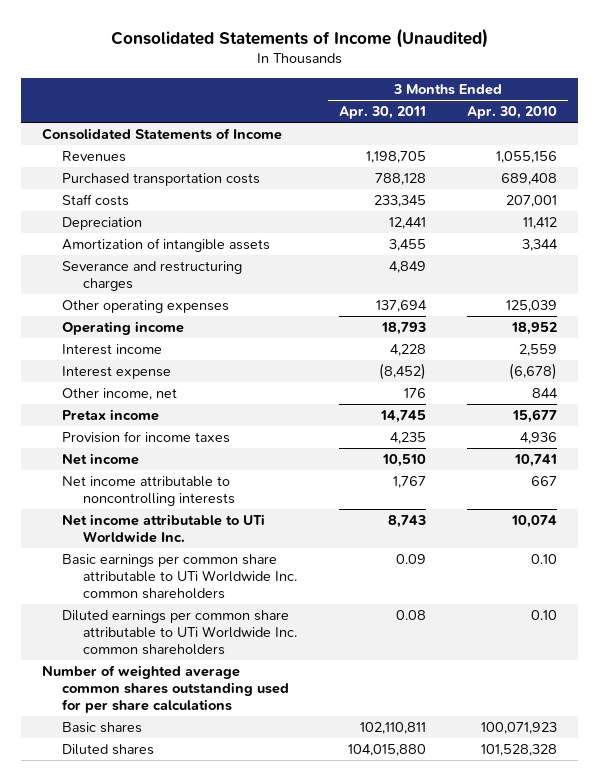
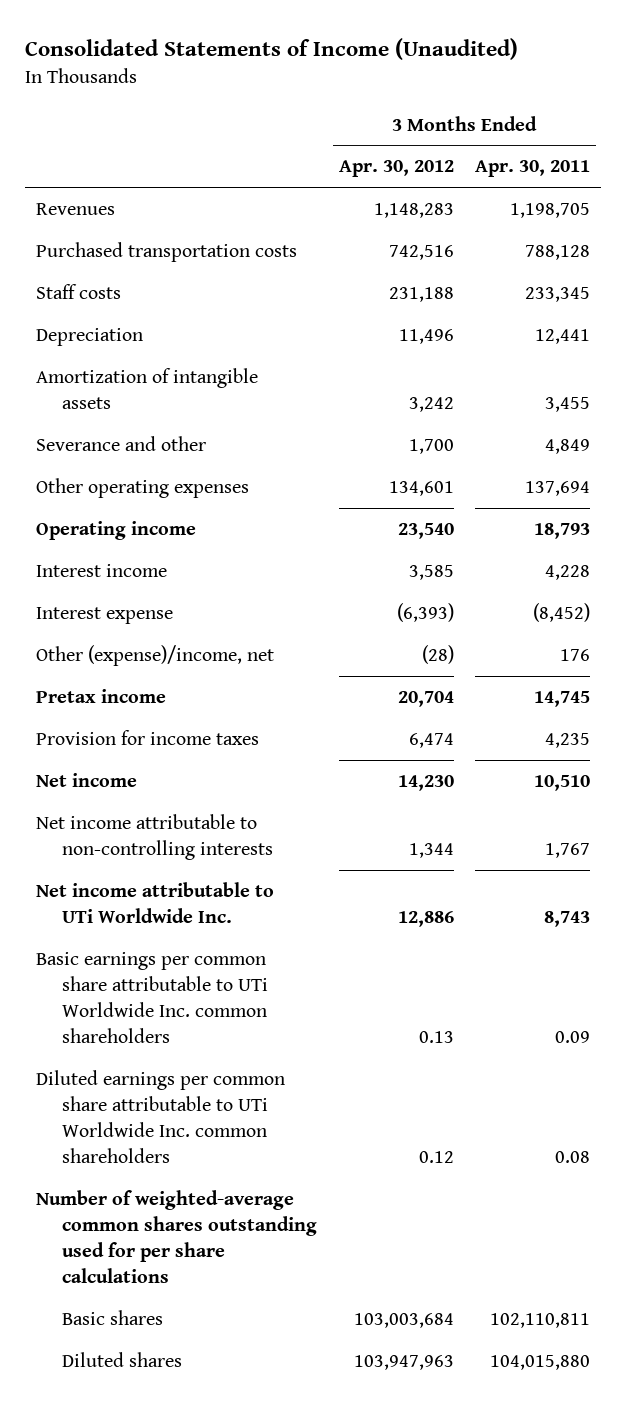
[467,106,558,120] Apr. 30, 2010 -> none
none -> [338,160,454,178] Apr. 30, 2012
[41,128,282,141] Consolidated Statements of Income -> none
[62,261,243,292] Severance and restructuring charges -> [35,436,206,452] Severance and other
[62,388,178,401] Other income, net -> [35,645,274,667] Other (expense)/income, net
[62,476,235,507] Net income attributable to noncontrolling interests -> [35,814,274,861] Net income attributable to non-controlling interests
[41,665,290,714] Number of weighted average common shares outstanding used for per share calculations -> [35,1190,318,1284] Number of weighted-average common shares outstanding used for per share calculations

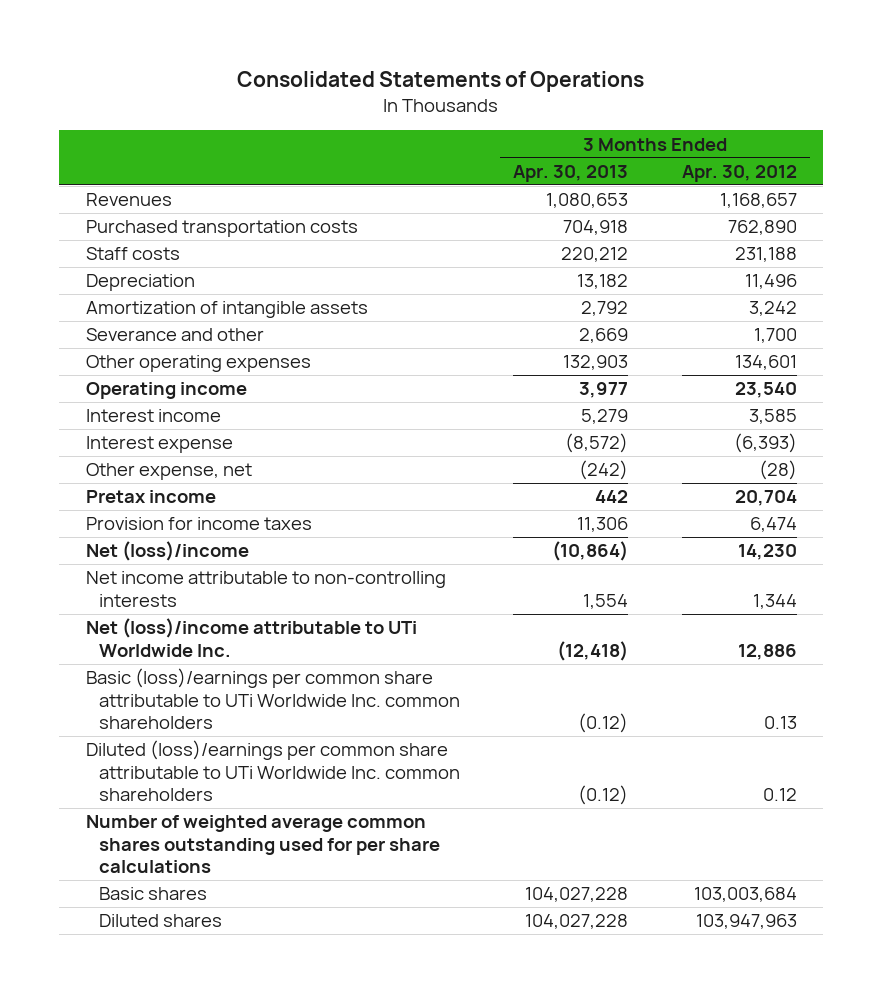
[24,38,518,61] Consolidated Statements of Income (Unaudited) -> [237,71,645,93] Consolidated Statements of Operations
[475,160,591,178] Apr. 30, 2011 -> none
none -> [513,164,629,182] Apr. 30, 2013
[373,203,454,219] 1,148,283 -> [719,193,797,209] 1,168,657
[388,245,454,261] 742,516 -> [727,220,797,236] 762,890
[35,645,274,667] Other (expense)/income, net -> [85,463,252,481] Other expense, net
[35,773,137,788] Net income -> [85,541,249,562] Net (loss)/income
[35,882,274,924] Net income attributable to UTi Worldwide Inc. -> [85,618,417,657] Net (loss)/income attributable to UTi Worldwide Inc.
[35,952,269,1044] Basic earnings per common share attributable to UTi Worldwide Inc. common shareholders -> [85,668,460,729] Basic (loss)/earnings per common share attributable to UTi Worldwide Inc. common shareholders
[35,1070,285,1164] Diluted earnings per common share attributable to UTi Worldwide Inc. common shareholders -> [85,740,460,801] Diluted (loss)/earnings per common share attributable to UTi Worldwide Inc. common shareholders
[35,1190,318,1284] Number of weighted-average common shares outstanding used for per share calculations -> [85,815,440,873] Number of weighted average common shares outstanding used for per share calculations

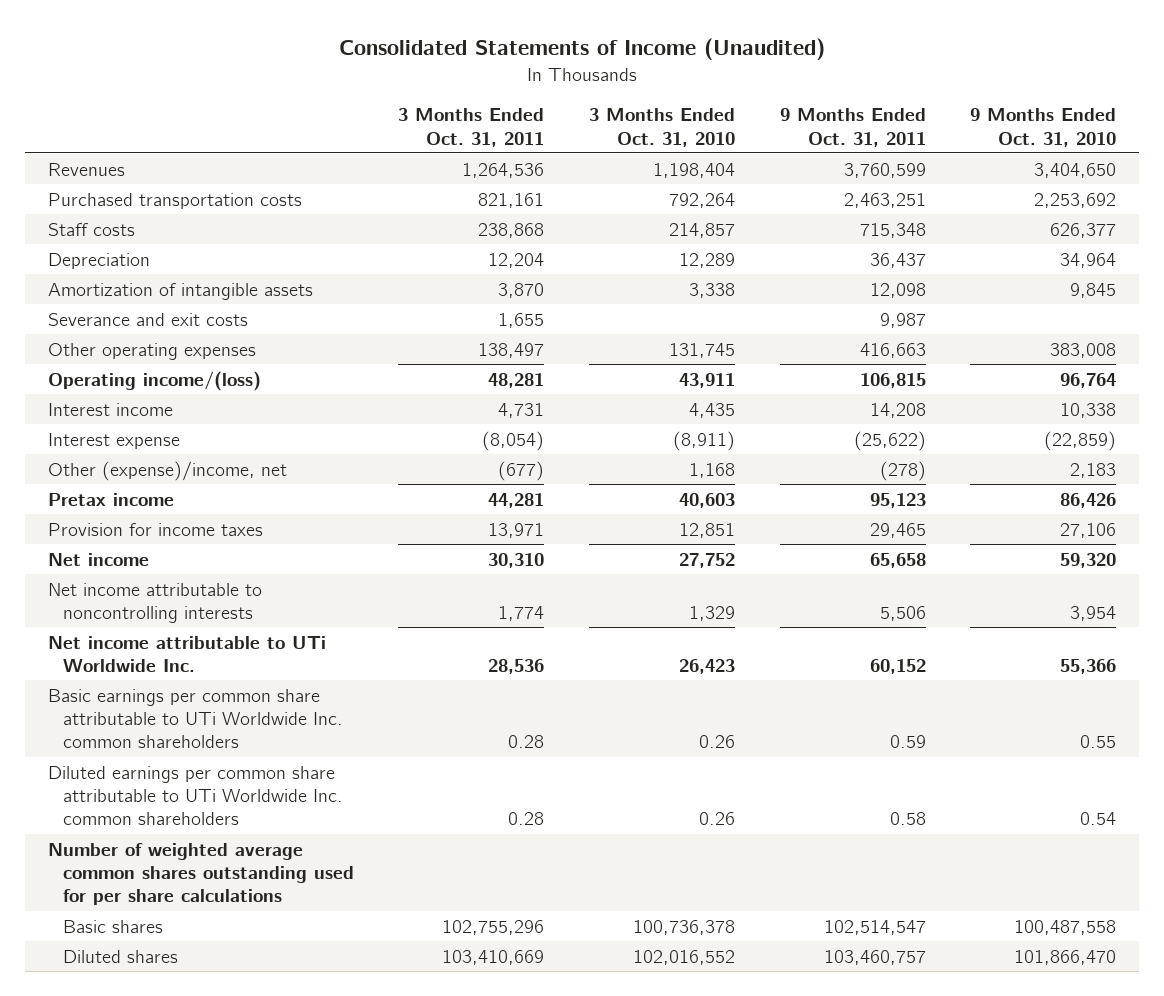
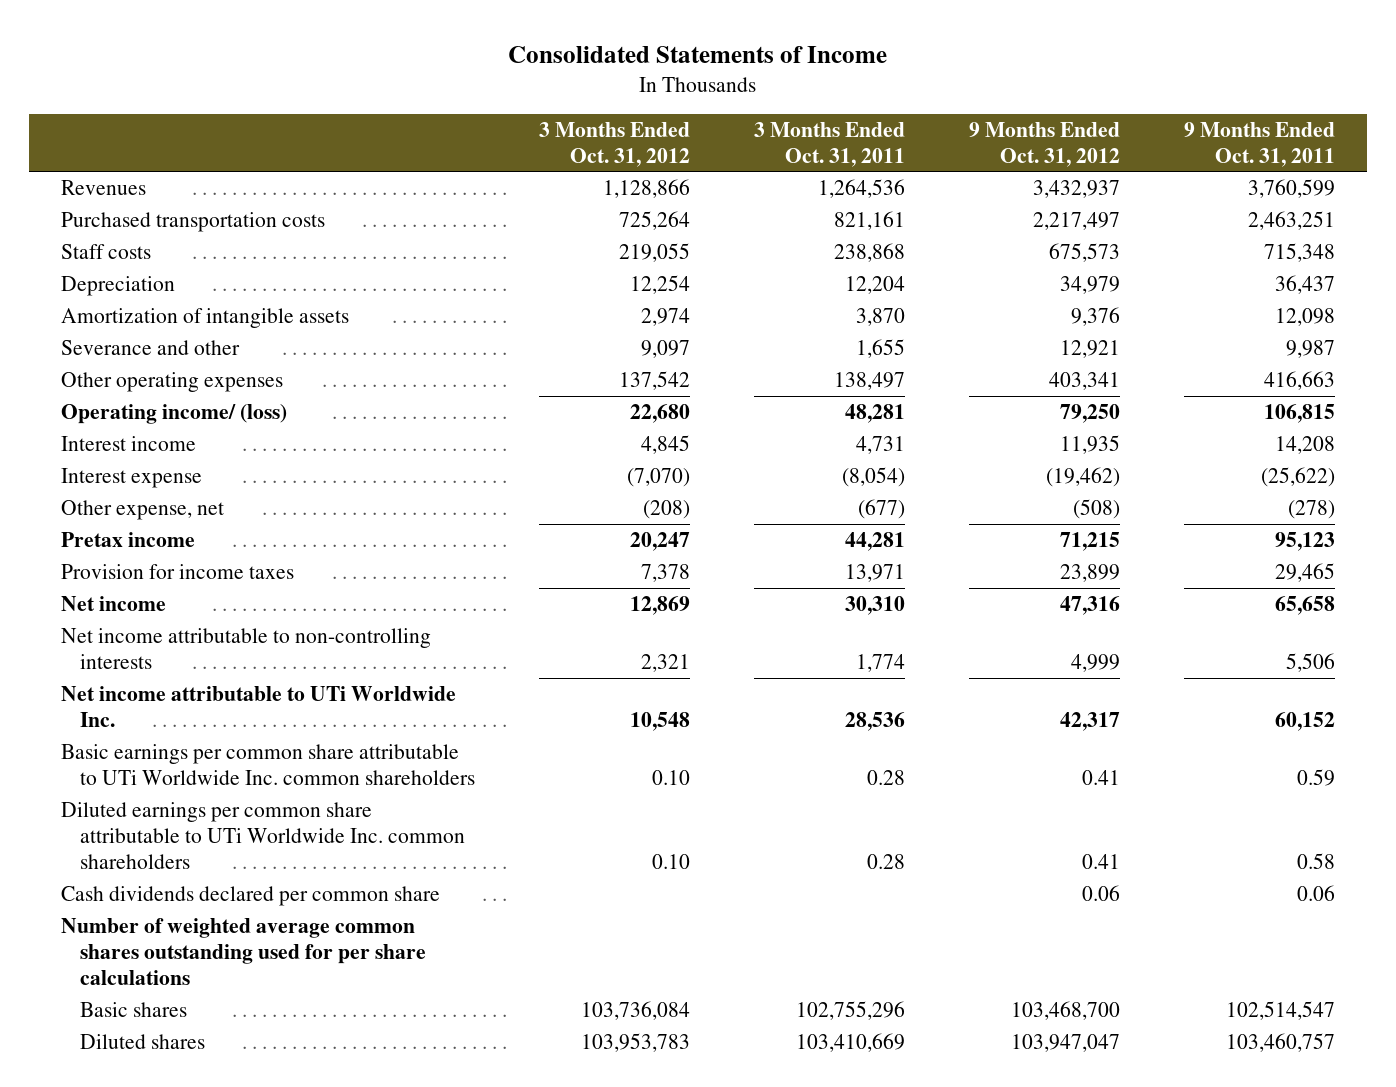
[338,37,825,60] Consolidated Statements of Income (Unaudited) -> [507,45,887,63] Consolidated Statements of Income
[589,108,736,147] 3 Months Ended Oct. 31, 2010 -> none
[970,108,1117,147] 9 Months Ended Oct. 31, 2010 -> none
none -> [539,121,691,167] 3 Months Ended Oct. 31, 2012
none -> [969,121,1121,167] 9 Months Ended Oct. 31, 2012
[47,312,248,326] Severance and exit costs -> [60,340,240,356] Severance and other
[47,370,261,391] Operating income/(loss) -> [60,404,287,425] Operating income/ (loss)
[47,460,287,481] Other (expense)/income, net -> [60,500,224,521] Other expense, net
[47,582,262,623] Net income attributable to noncontrolling interests -> [60,628,431,670] Net income attributable to non-controlling interests
none -> [60,886,440,907] Cash dividends declared per common share

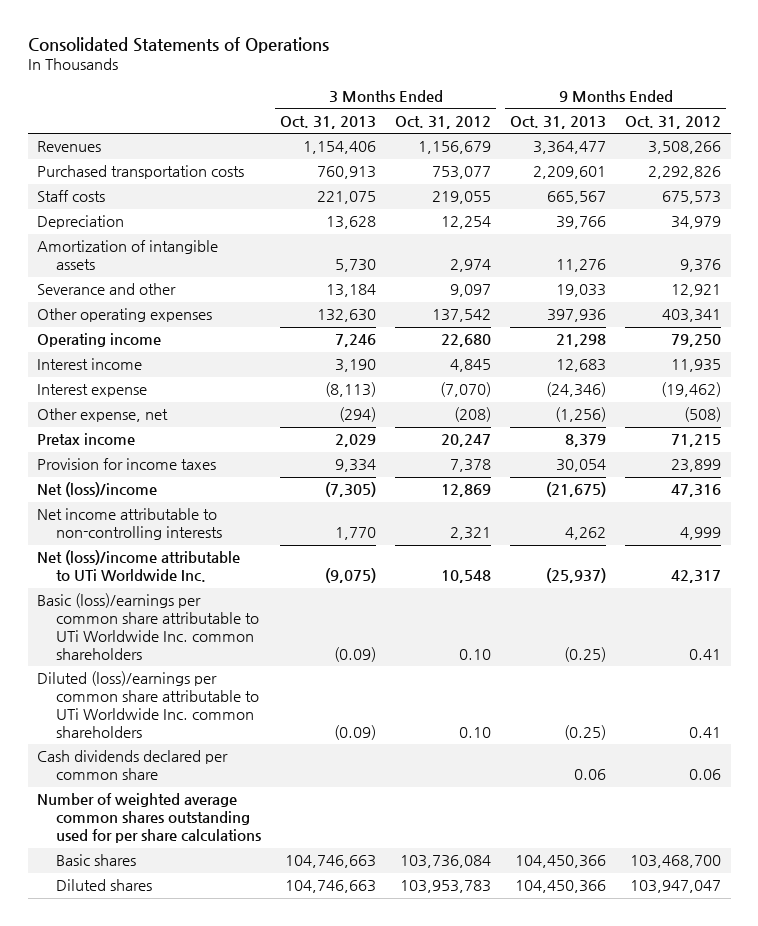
[507,45,887,63] Consolidated Statements of Income -> [27,37,329,54] Consolidated Statements of Operations
[754,121,906,167] 3 Months Ended Oct. 31, 2011 -> none
[1184,121,1336,167] 9 Months Ended Oct. 31, 2011 -> none
none -> [280,115,377,129] Oct. 31, 2013
none -> [510,115,607,129] Oct. 31, 2013
[603,179,691,199] 1,128,866 -> [418,141,492,155] 1,156,679
[1033,180,1121,199] 3,432,937 -> [648,141,722,155] 3,508,266
[619,211,691,231] 725,264 -> [432,166,492,180] 753,077
[1033,212,1121,231] 2,217,497 -> [648,166,722,180] 2,292,826
[60,404,287,425] Operating income/ (loss) -> [37,333,162,348] Operating income
[60,596,166,612] Net income -> [37,482,158,498] Net (loss)/income
[60,686,456,728] Net income attributable to UTi Worldwide Inc. -> [37,550,241,583] Net (loss)/income attributable to UTi Worldwide Inc.
[60,744,476,786] Basic earnings per common share attributable to UTi Worldwide Inc. common shareholders -> [37,593,259,661] Basic (loss)/earnings per common share attributable to UTi Worldwide Inc. common shareholders
[60,802,466,870] Diluted earnings per common share attributable to UTi Worldwide Inc. common shareholders -> [37,671,259,739] Diluted (loss)/earnings per common share attributable to UTi Worldwide Inc. common shareholders

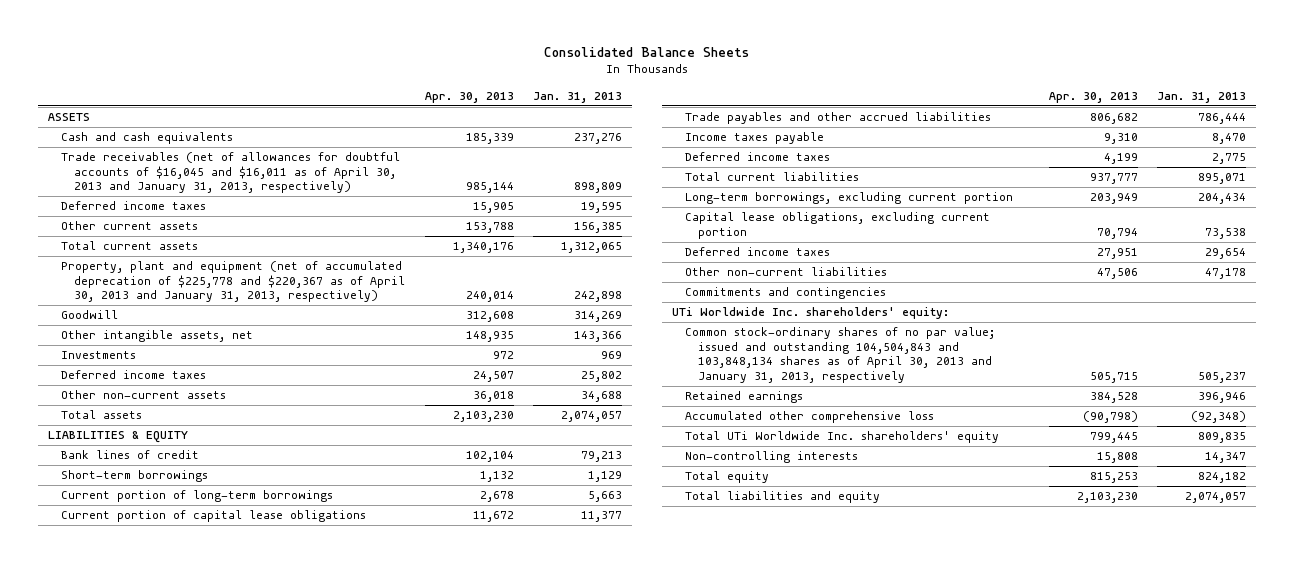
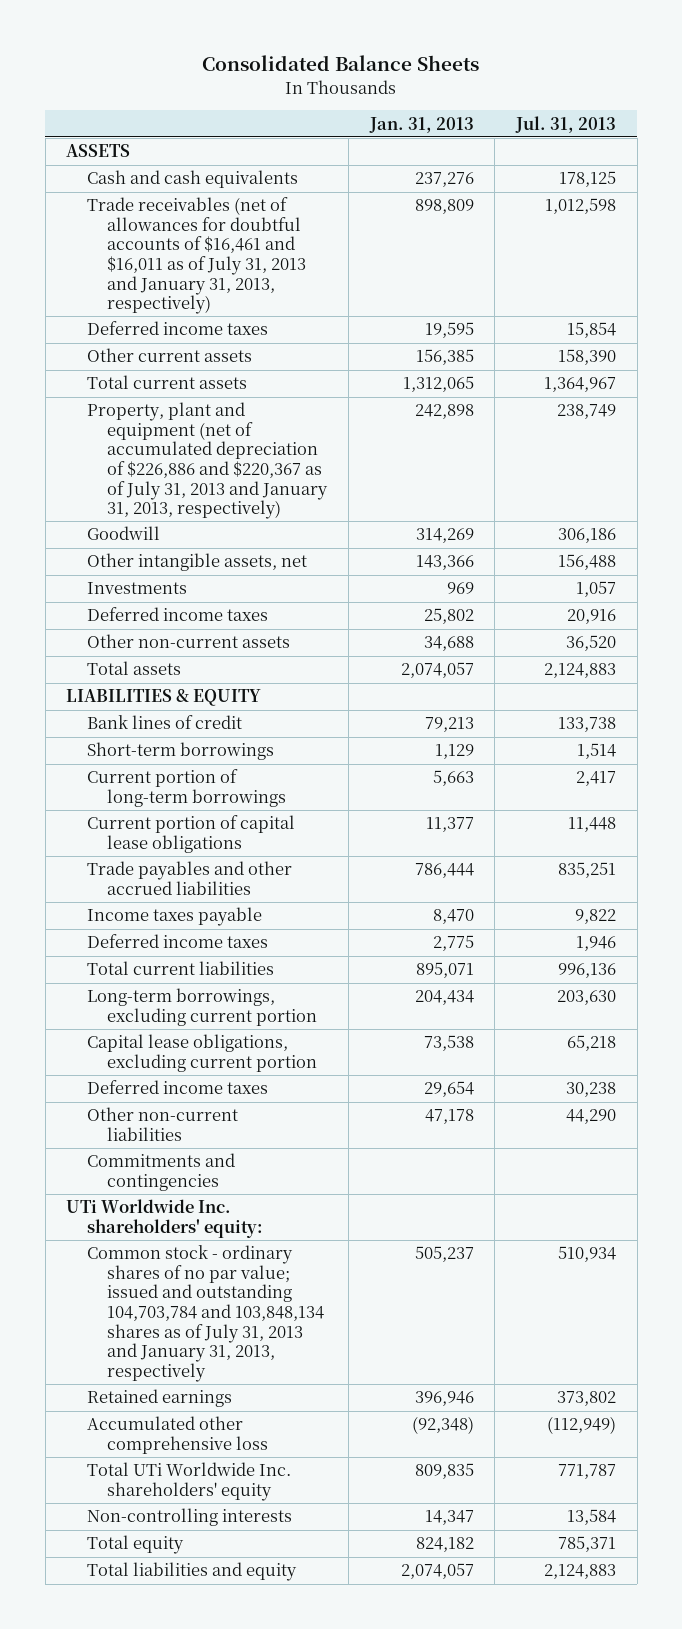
[424,91,514,103] Apr. 30, 2013 -> none
none -> [515,115,617,133] Jul. 31, 2013
[60,152,400,194] Trade receivables (net of allowances for doubtful accounts of $16,045 and $16,011 as of April 30, 2013 and January 31, 2013, respectively) -> [86,197,307,315] Trade receivables (net of allowances for doubtful accounts of $16,461 and $16,011 as of July 31, 2013 and January 31, 2013, respectively)
[60,261,405,303] Property, plant and equipment (net of accumulated deprecation of $225,778 and $220,367 as of April 30, 2013 and January 31, 2013, respectively) -> [86,402,329,520] Property, plant and equipment (net of accumulated depreciation of $226,886 and $220,367 as of July 31, 2013 and January 31, 2013, respectively)
[685,327,996,383] Common stock-ordinary shares of no par value; issued and outstanding 104,504,843 and 103,848,134 shares as of April 30, 2013 and January 31, 2013, respectively -> [86,1245,325,1382] Common stock - ordinary shares of no par value; issued and outstanding 104,703,784 and 103,848,134 shares as of July 31, 2013 and January 31, 2013, respectively

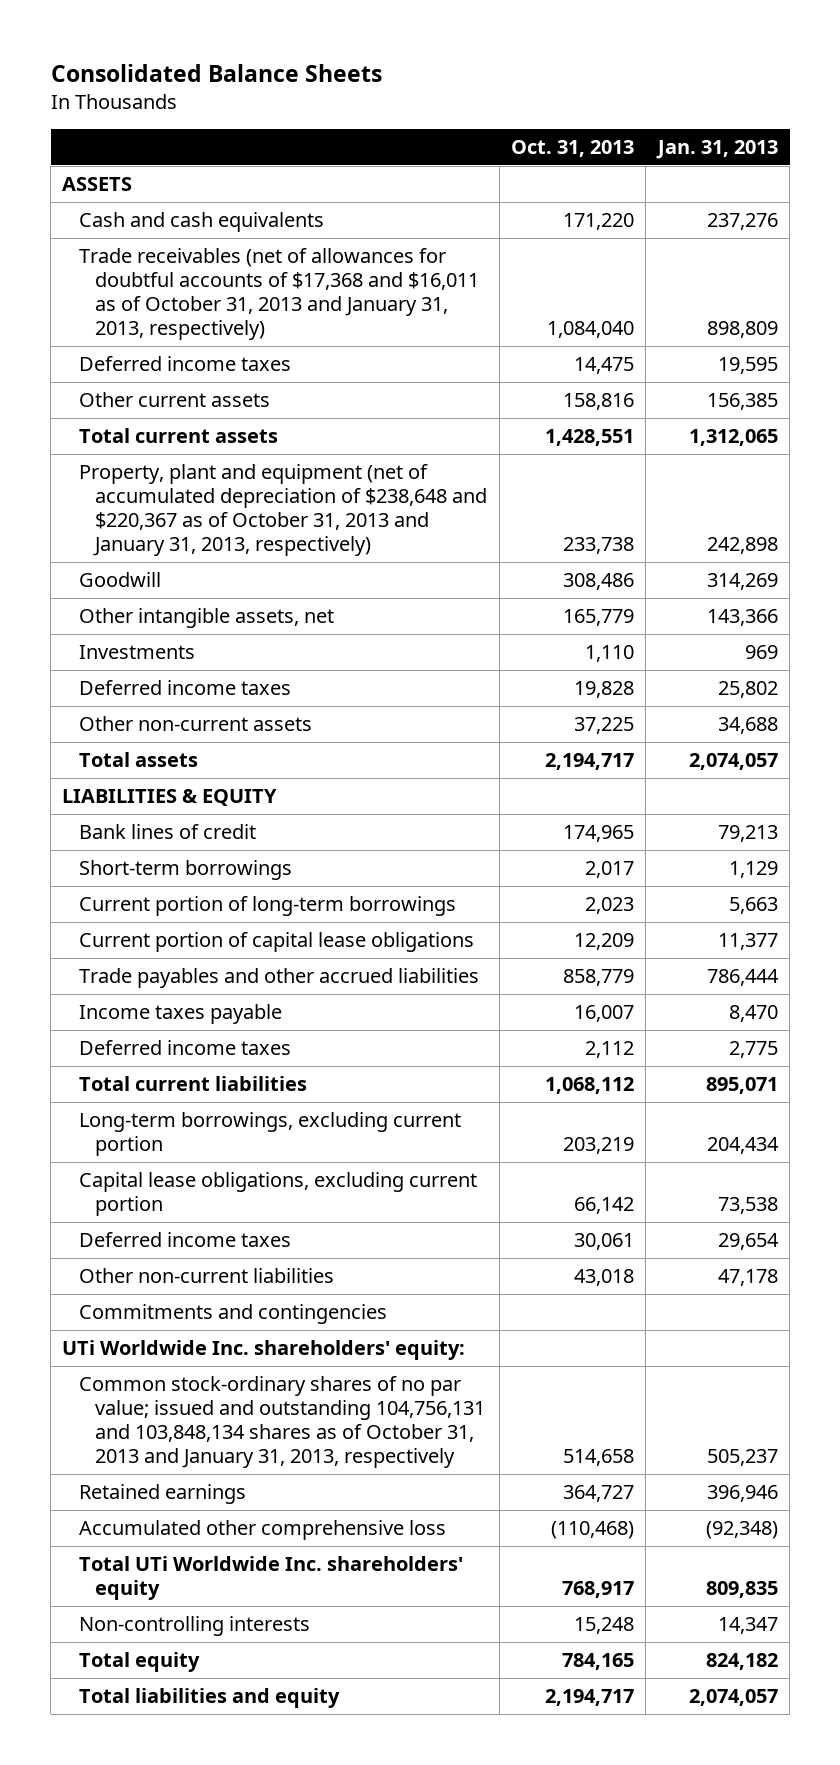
[515,115,617,133] Jul. 31, 2013 -> none
none -> [511,139,635,157] Oct. 31, 2013
[86,197,307,315] Trade receivables (net of allowances for doubtful accounts of $16,461 and $16,011 as of July 31, 2013 and January 31, 2013, respectively) -> [78,248,480,341] Trade receivables (net of allowances for doubtful accounts of $17,368 and $16,011 as of October 31, 2013 and January 31, 2013, respectively)
[86,402,329,520] Property, plant and equipment (net of accumulated depreciation of $226,886 and $220,367 as of July 31, 2013 and January 31, 2013, respectively) -> [78,464,488,557] Property, plant and equipment (net of accumulated depreciation of $238,648 and $220,367 as of October 31, 2013 and January 31, 2013, respectively)
[86,1245,325,1382] Common stock - ordinary shares of no par value; issued and outstanding 104,703,784 and 103,848,134 shares as of July 31, 2013 and January 31, 2013, respectively -> [78,1376,486,1469] Common stock-ordinary shares of no par value; issued and outstanding 104,756,131 and 103,848,134 shares as of October 31, 2013 and January 31, 2013, respectively

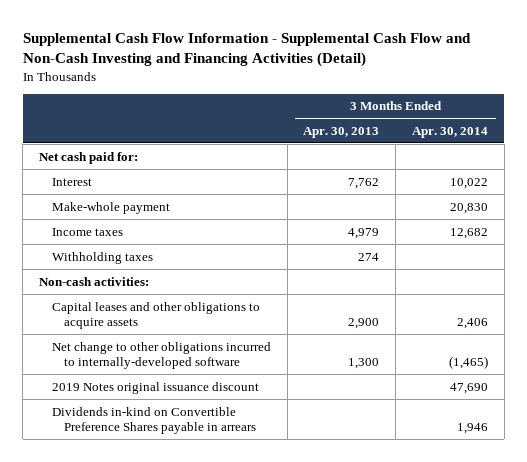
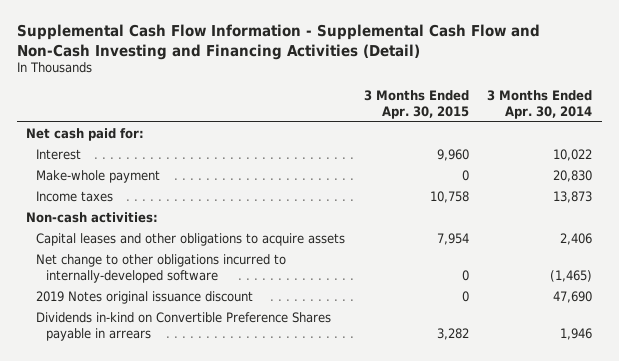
[303,126,380,138] Apr. 30, 2013 -> none
none -> [363,90,469,119] 3 Months Ended Apr. 30, 2015
[51,251,153,264] Withholding taxes -> none
[450,227,489,239] 12,682 -> [553,191,593,204] 13,873

